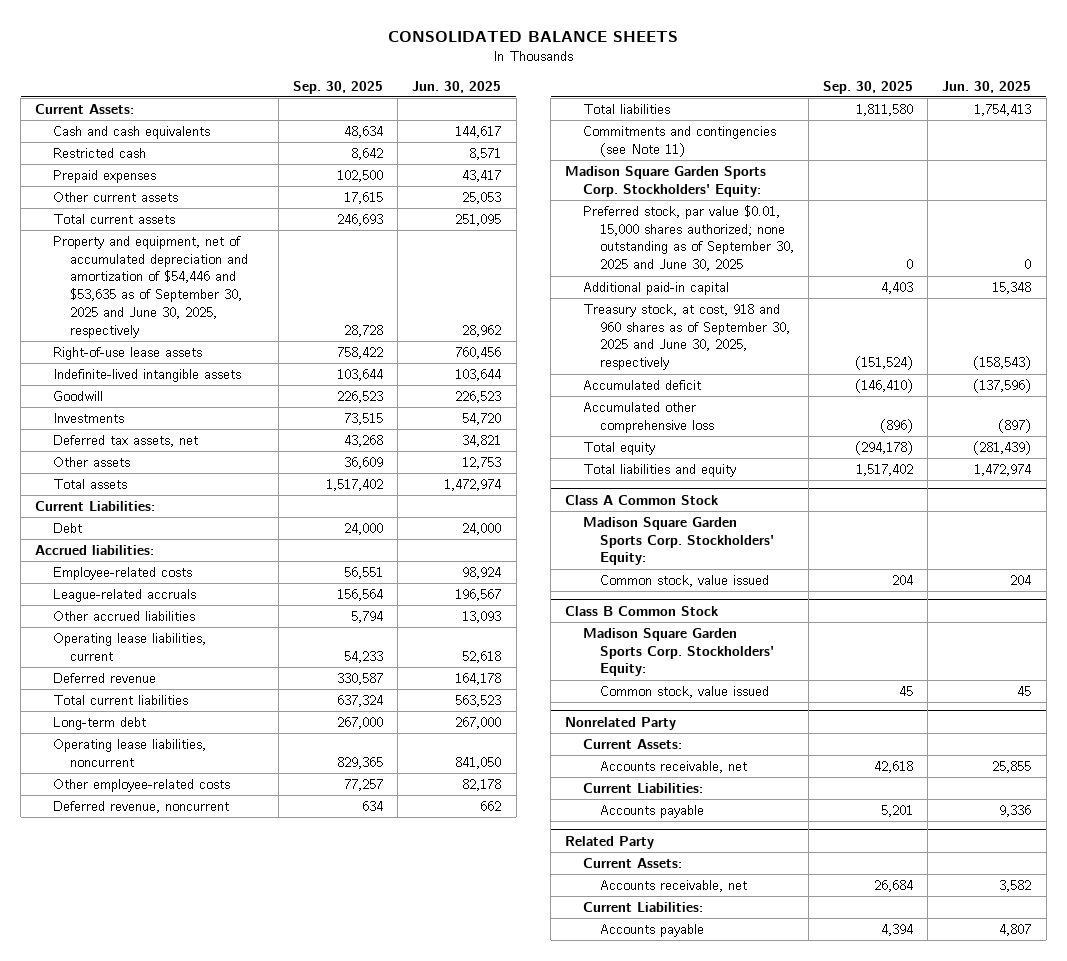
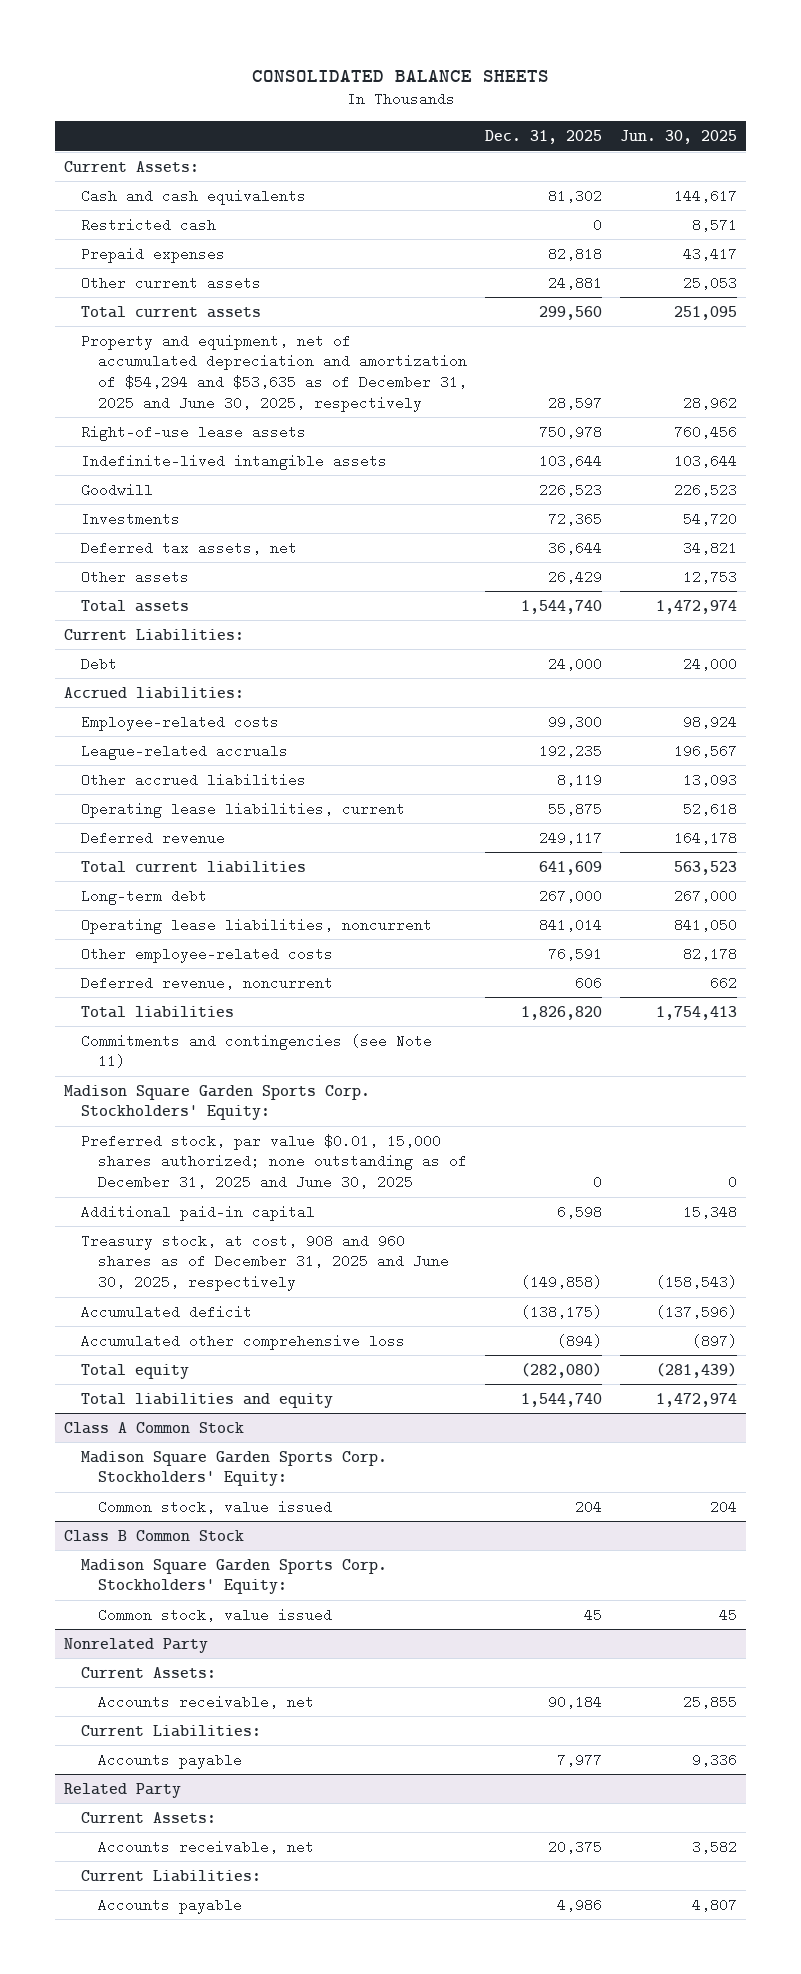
[293,80,384,94] Sep. 30, 2025 -> none
none -> [485,130,603,145] Dec. 31, 2025
[52,235,249,338] Property and equipment, net of accumulated depreciation and amortization of $54,446 and $53,635 as of September 30, 2025 and June 30, 2025, respectively -> [81,333,468,412] Property and equipment, net of accumulated depreciation and amortization of $54,294 and $53,635 as of December 31, 2025 and June 30, 2025, respectively
[582,204,794,272] Preferred stock, par value $0.01, 15,000 shares authorized; none outstanding as of September 30, 2025 and June 30, 2025 -> [81,1133,468,1189] Preferred stock, par value $0.01, 15,000 shares authorized; none outstanding as of December 31, 2025 and June 30, 2025
[582,303,790,371] Treasury stock, at cost, 918 and 960 shares as of September 30, 2025 and June 30, 2025, respectively -> [81,1233,450,1291] Treasury stock, at cost, 908 and 960 shares as of December 31, 2025 and June 30, 2025, respectively

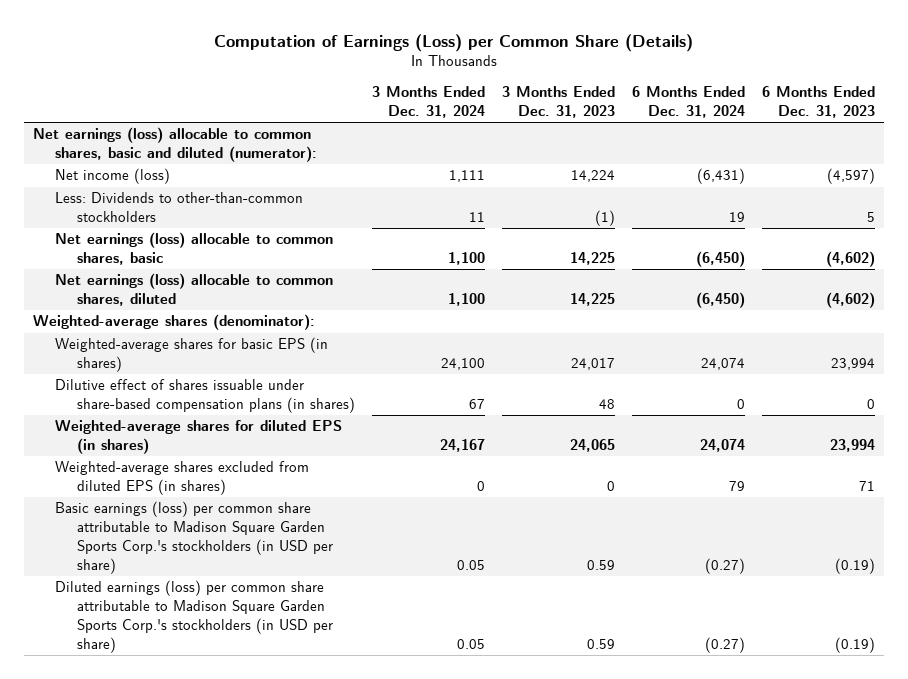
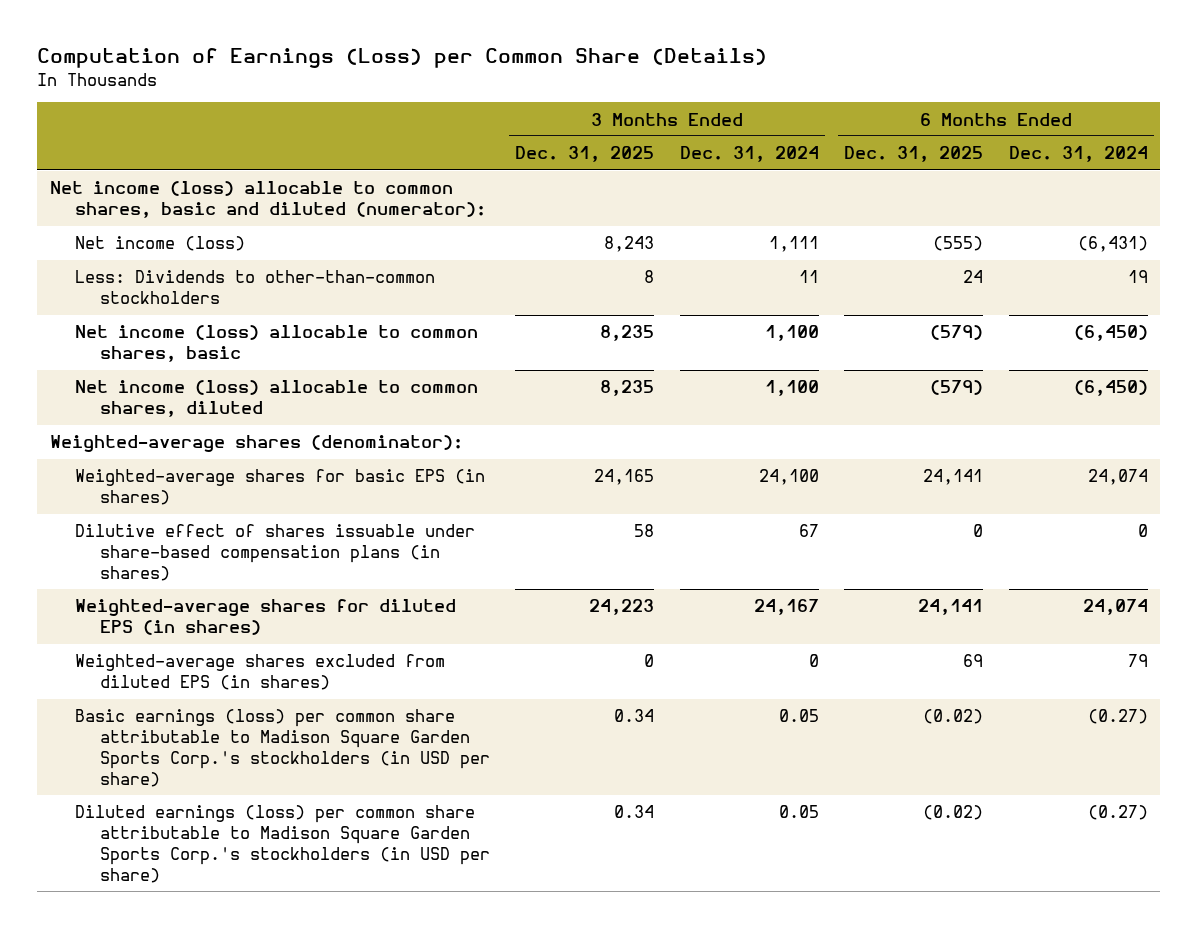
[501,86,615,119] 3 Months Ended Dec. 31, 2023 -> none
[762,86,876,119] 6 Months Ended Dec. 31, 2023 -> none
none -> [515,146,655,163] Dec. 31, 2025
none -> [844,146,984,163] Dec. 31, 2025
[32,127,317,163] Net earnings (loss) allocable to common shares, basic and diluted (numerator): -> [49,181,486,219] Net income (loss) allocable to common shares, basic and diluted (numerator):
[54,232,333,266] Net earnings (loss) allocable to common shares, basic -> [74,325,478,363] Net income (loss) allocable to common shares, basic
[54,273,333,307] Net earnings (loss) allocable to common shares, diluted -> [74,380,478,418] Net income (loss) allocable to common shares, diluted

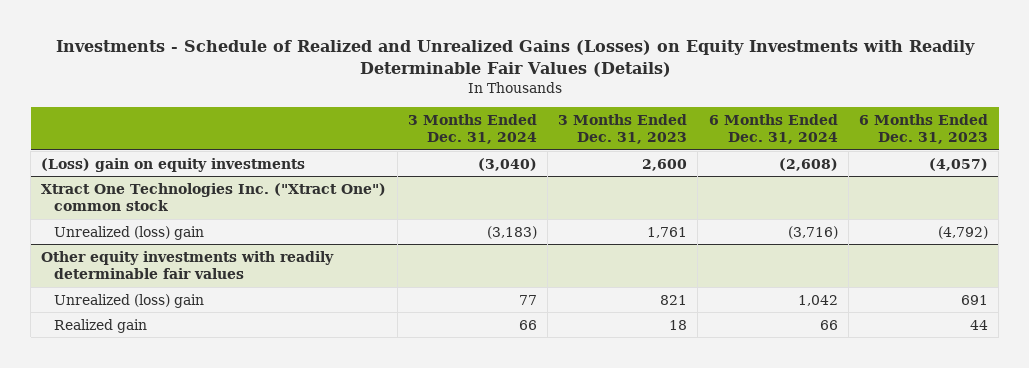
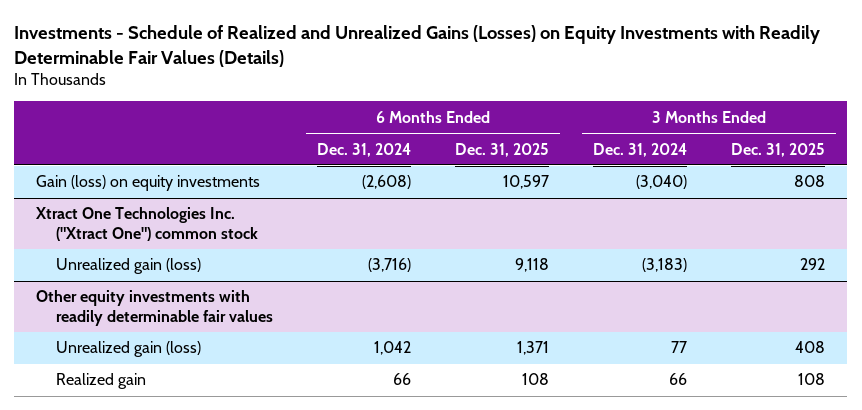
[558,113,688,145] 3 Months Ended Dec. 31, 2023 -> none
[858,113,988,145] 6 Months Ended Dec. 31, 2023 -> none
none -> [455,142,550,157] Dec. 31, 2025
none -> [731,142,826,157] Dec. 31, 2025
[41,157,306,172] (Loss) gain on equity investments -> [36,175,261,192] Gain (loss) on equity investments
[54,225,205,240] Unrealized (loss) gain -> [56,258,202,275] Unrealized gain (loss)
[54,293,205,308] Unrealized (loss) gain -> [56,341,202,358] Unrealized gain (loss)

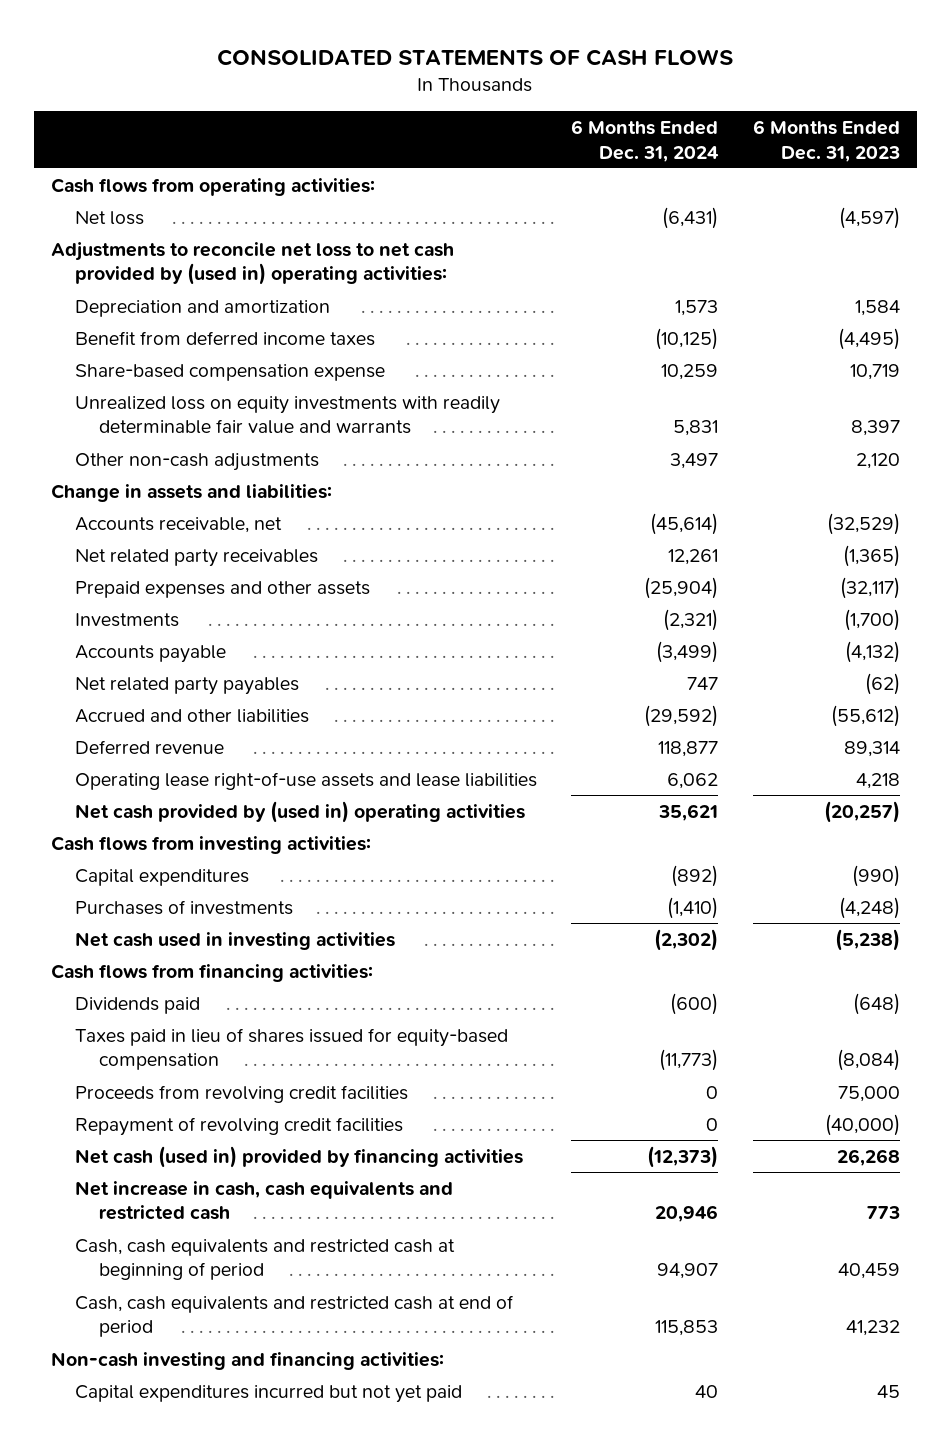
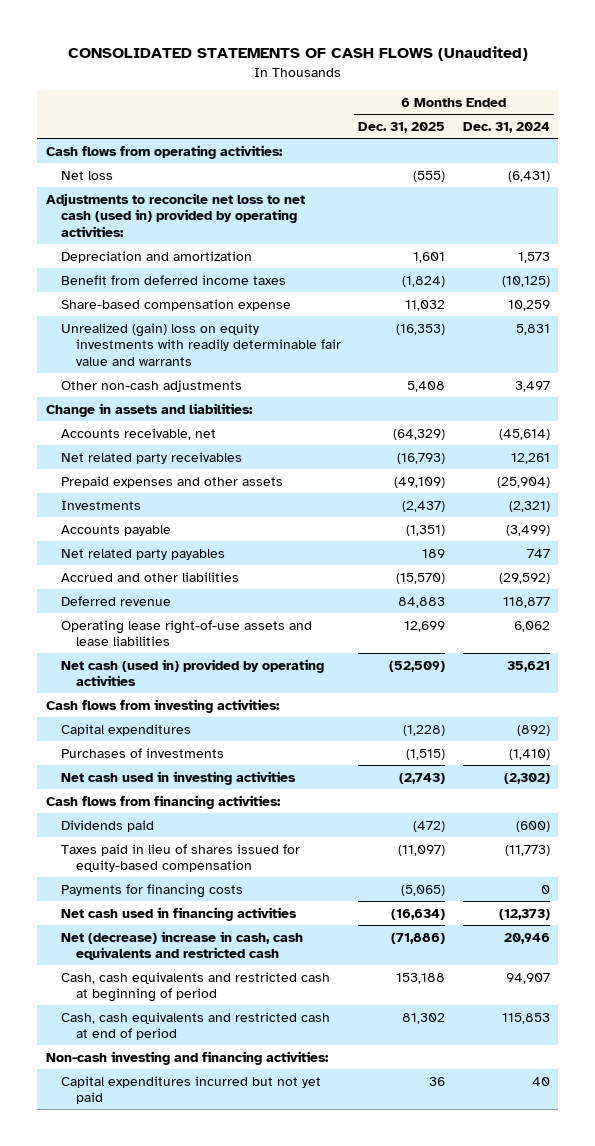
[217,48,734,66] CONSOLIDATED STATEMENTS OF CASH FLOWS -> [67,46,528,62] CONSOLIDATED STATEMENTS OF CASH FLOWS (Unaudited)
[752,119,900,162] 6 Months Ended Dec. 31, 2023 -> none
none -> [358,121,446,133] Dec. 31, 2025
[51,241,455,286] Adjustments to reconcile net loss to net cash provided by (used in) operating activities: -> [45,192,305,237] Adjustments to reconcile net loss to net cash (used in) provided by operating activities:
[75,395,501,435] Unrealized loss on equity investments with readily determinable fair value and warrants -> [60,322,341,366] Unrealized (gain) loss on equity investments with readily determinable fair value and warrants
[75,800,526,823] Net cash provided by (used in) operating activities -> [60,658,324,687] Net cash (used in) provided by operating activities
[75,1084,409,1103] Proceeds from revolving credit facilities -> none
[75,1116,404,1136] Repayment of revolving credit facilities -> none
none -> [60,883,243,898] Payments for financing costs
[75,1145,524,1168] Net cash (used in) provided by financing activities -> [60,906,297,921] Net cash used in financing activities
[75,1180,454,1221] Net increase in cash, cash equivalents and restricted cash -> [60,930,303,961] Net (decrease) increase in cash, cash equivalents and restricted cash

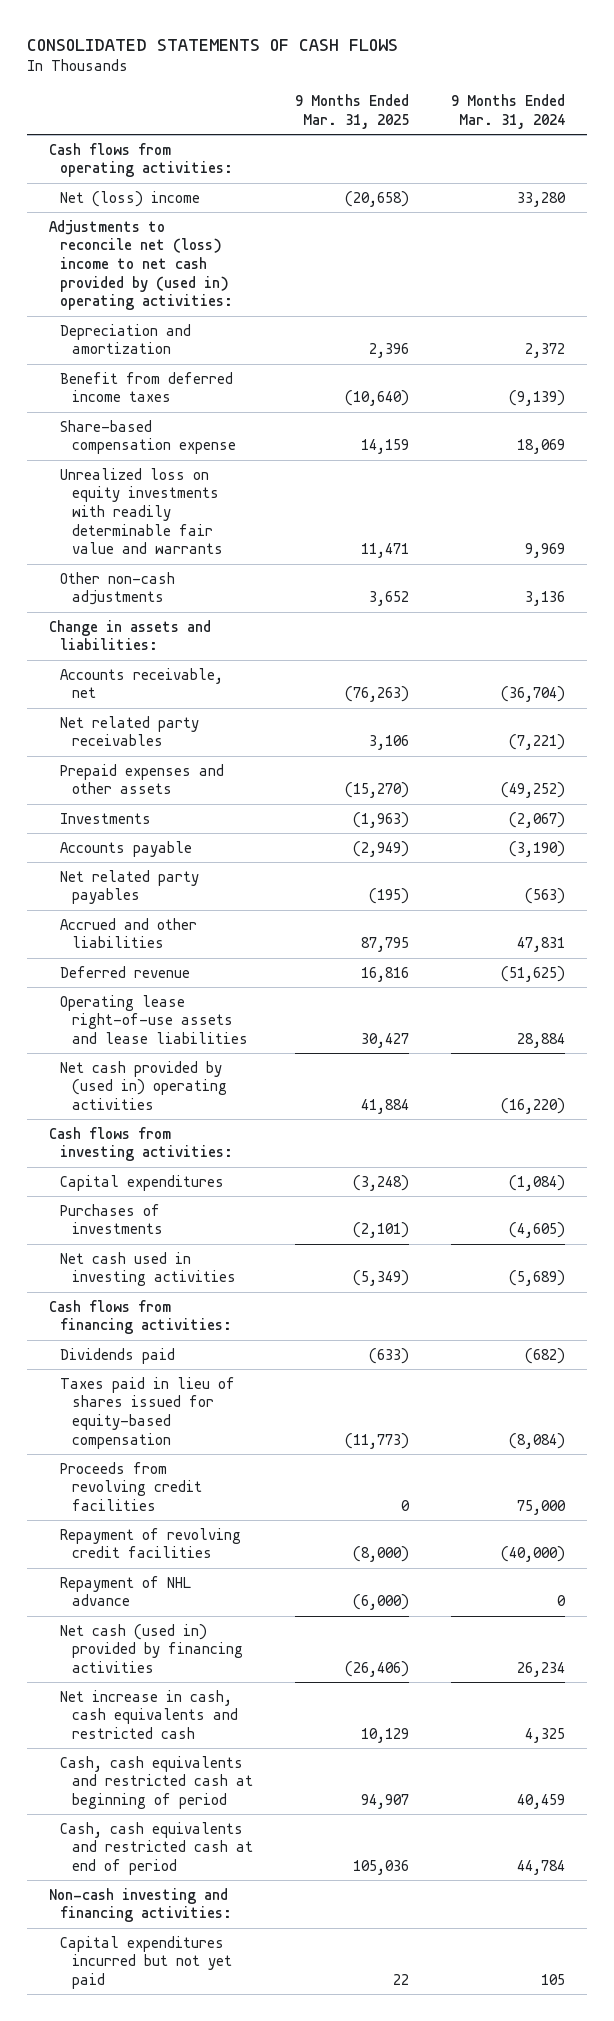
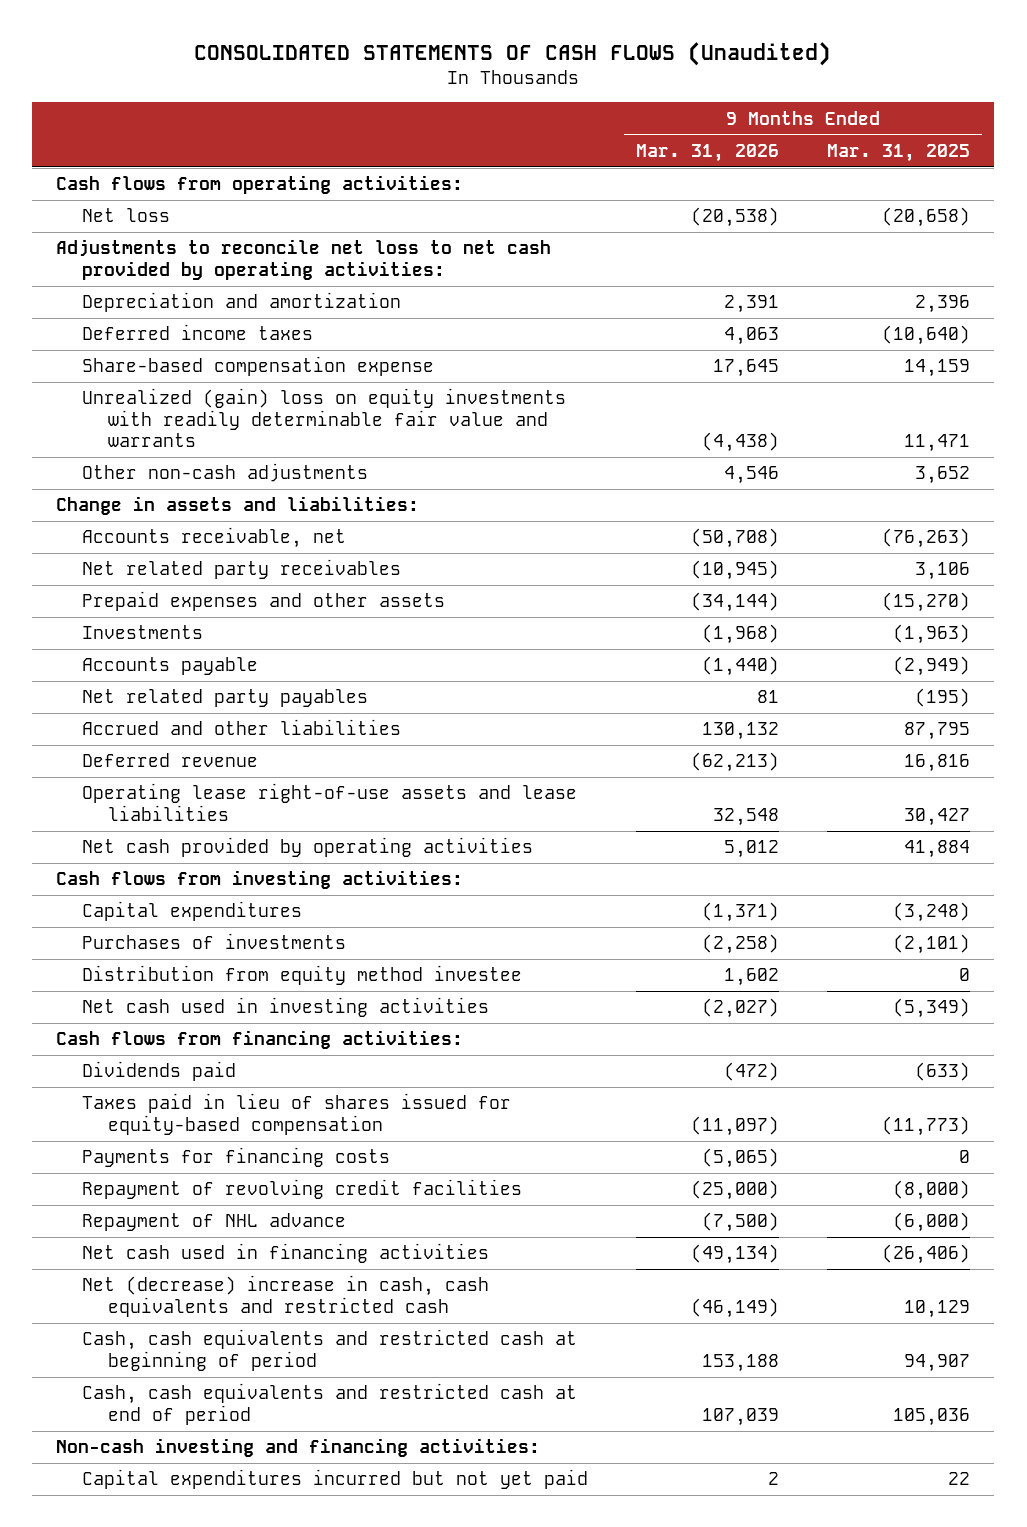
[27,38,399,51] CONSOLIDATED STATEMENTS OF CASH FLOWS -> [194,42,832,67] CONSOLIDATED STATEMENTS OF CASH FLOWS (Unaudited)
[451,94,566,129] 9 Months Ended Mar. 31, 2024 -> none
none -> [636,144,780,163] Mar. 31, 2026
[60,190,201,207] Net (loss) income -> [82,208,171,223] Net loss
[48,219,234,311] Adjustments to reconcile net (loss) income to net cash provided by (used in) operating activities: -> [56,239,552,280] Adjustments to reconcile net loss to net cash provided by operating activities:
[60,371,234,403] Benefit from deferred income taxes -> [82,324,314,341] Deferred income taxes
[60,467,223,555] Unrealized loss on equity investments with readily determinable fair value and warrants -> [82,388,567,448] Unrealized (gain) loss on equity investments with readily determinable fair value and warrants
[60,1060,227,1111] Net cash provided by (used in) operating activities -> [82,837,534,858] Net cash provided by operating activities
none -> [82,965,523,986] Distribution from equity method investee
[60,1461,202,1512] Proceeds from revolving credit facilities -> none
none -> [82,1147,391,1168] Payments for financing costs
[60,1623,243,1674] Net cash (used in) provided by financing activities -> [82,1243,490,1264] Net cash used in financing activities
[60,1689,238,1740] Net increase in cash, cash equivalents and restricted cash -> [82,1275,490,1317] Net (decrease) increase in cash, cash equivalents and restricted cash

